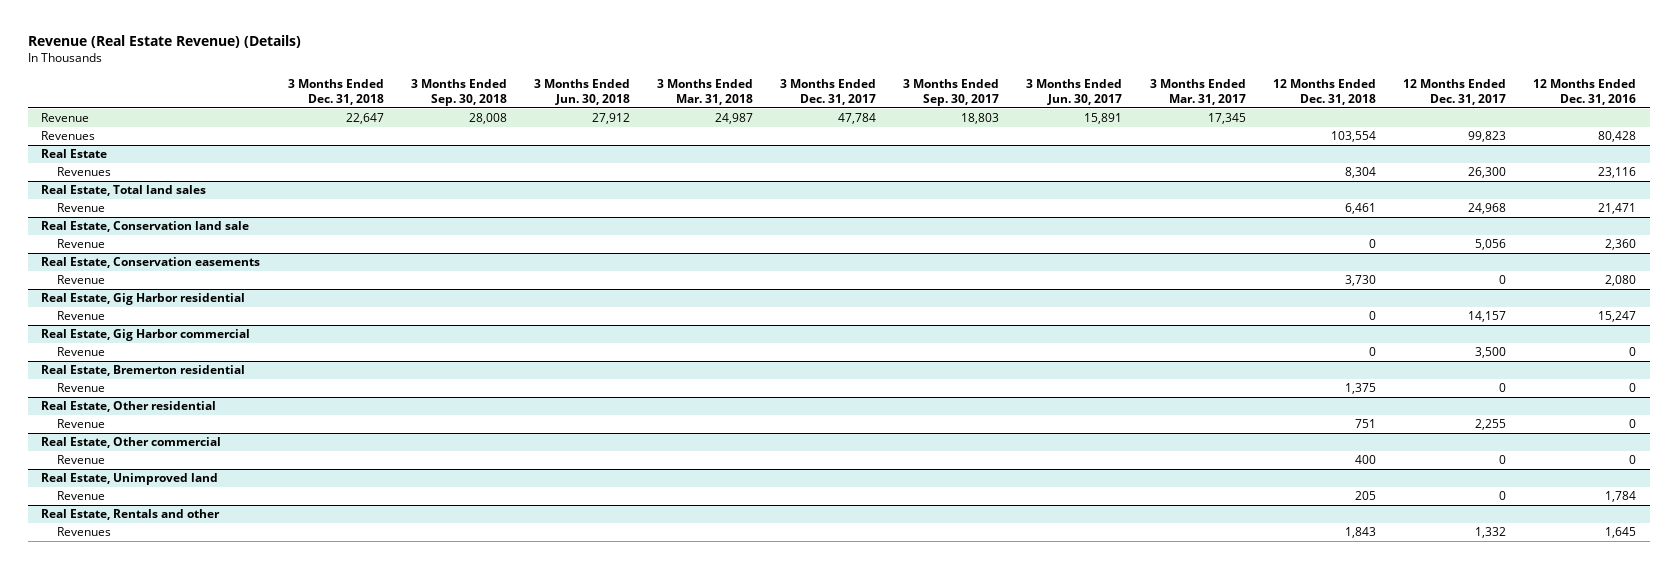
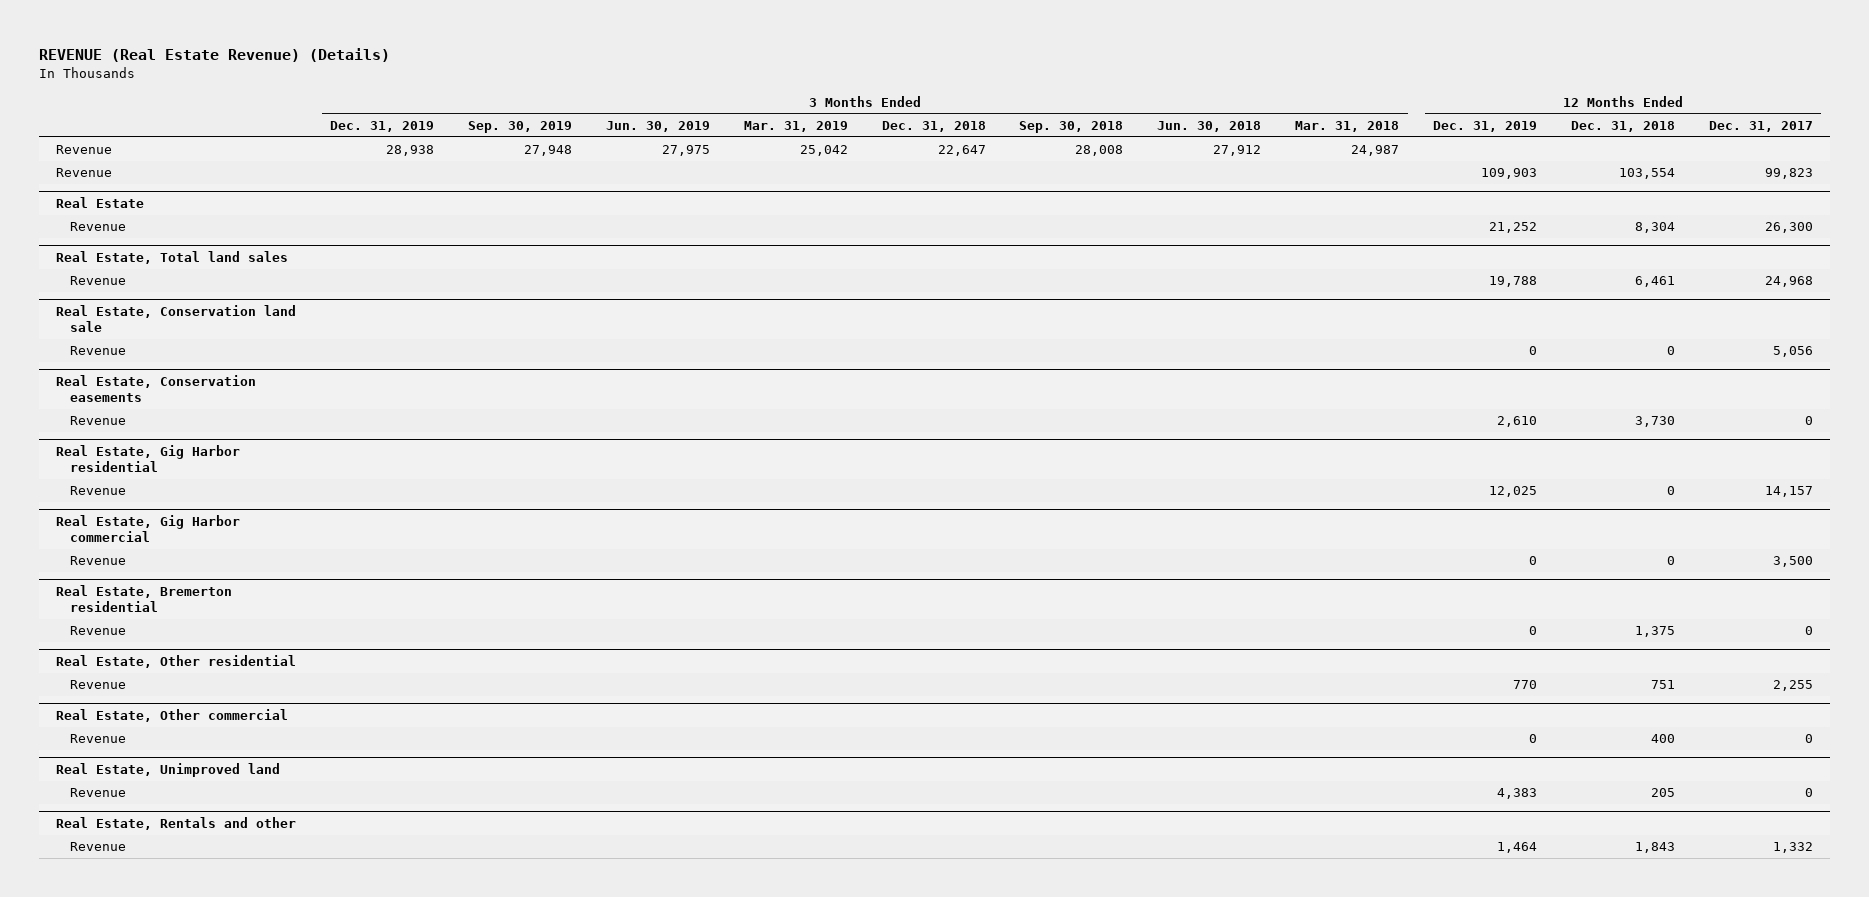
[27,35,301,49] Revenue (Real Estate Revenue) (Details) -> [39,47,391,62] REVENUE (Real Estate Revenue) (Details)
[780,78,877,105] 3 Months Ended Dec. 31, 2017 -> none
[903,78,1000,106] 3 Months Ended Sep. 30, 2017 -> none
[1026,78,1123,105] 3 Months Ended Jun. 30, 2017 -> none
[1149,78,1246,105] 3 Months Ended Mar. 31, 2017 -> none
[1532,78,1636,105] 12 Months Ended Dec. 31, 2016 -> none
none -> [330,121,435,133] Dec. 31, 2019
none -> [467,121,572,134] Sep. 30, 2019
none -> [605,121,710,133] Jun. 30, 2019
none -> [743,121,848,133] Mar. 31, 2019
none -> [1432,121,1537,133] Dec. 31, 2019
[41,131,96,141] Revenues -> [56,168,113,178] Revenue
[56,167,111,177] Revenues -> [70,222,127,232] Revenue
[56,527,111,537] Revenues -> [70,842,127,852] Revenue

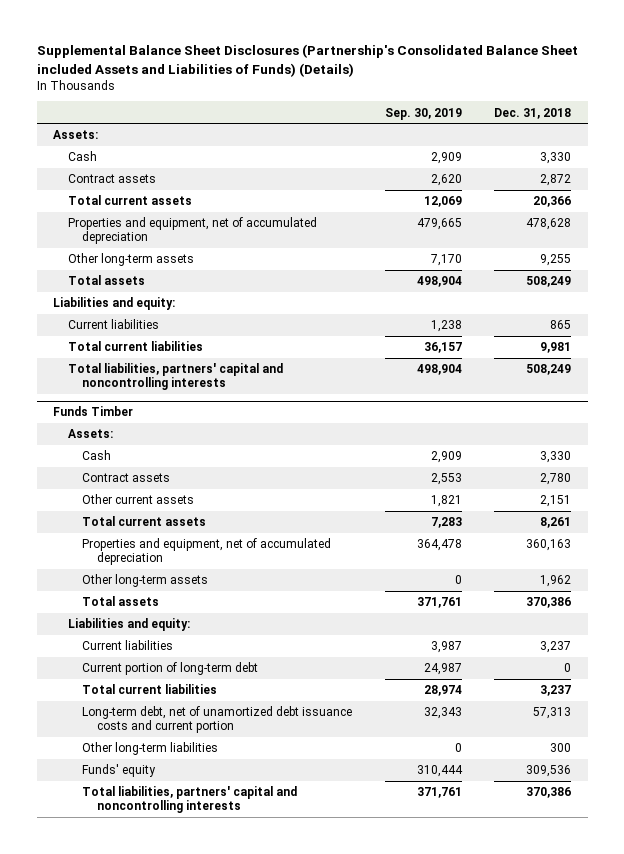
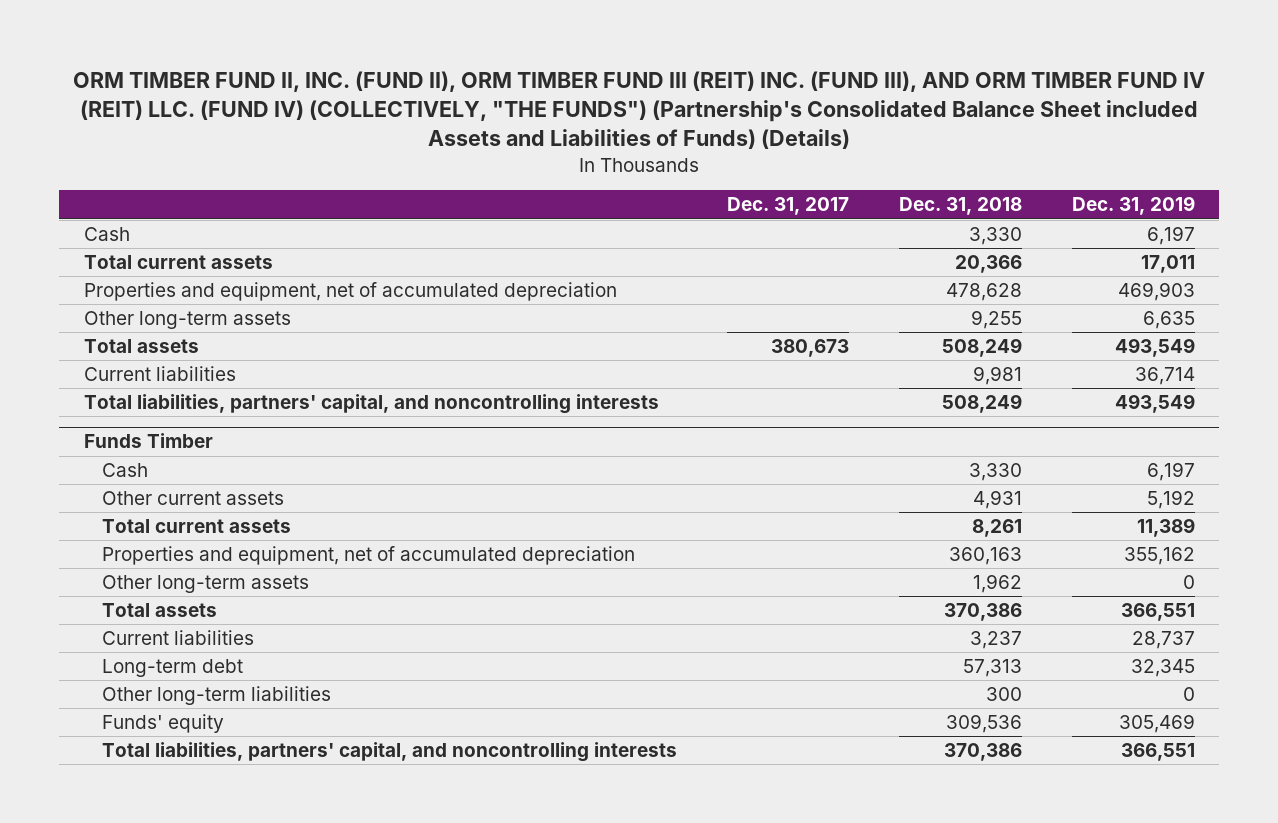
[36,44,578,77] Supplemental Balance Sheet Disclosures (Partnership's Consolidated Balance Sheet included Assets and Liabilities of Funds) (Details) -> [73,71,1206,150] ORM TIMBER FUND II, INC. (FUND II), ORM TIMBER FUND III (REIT) INC. (FUND III), AND ORM TIMBER FUND IV (REIT) LLC. (FUND IV) (COLLECTIVELY, "THE FUNDS") (Partnership's Consolidated Balance Sheet included Assets and Liabilities of Funds) (Details)
[384,107,462,120] Sep. 30, 2019 -> none
none -> [727,197,850,216] Dec. 31, 2017
none -> [1071,196,1195,216] Dec. 31, 2019
[53,130,99,140] Assets: -> none
[67,174,156,184] Contract assets -> none
[53,297,176,311] Liabilities and equity: -> none
[67,341,203,352] Total current liabilities -> none
[550,320,572,330] 865 -> [972,365,1022,385] 9,981
[67,363,283,391] Total liabilities, partners' capital and noncontrolling interests -> [83,393,659,414] Total liabilities, partners' capital, and noncontrolling interests
[67,429,113,439] Assets: -> none
[82,473,171,483] Contract assets -> none
[540,495,572,508] 2,151 -> [972,489,1022,509] 4,931
[67,618,190,632] Liabilities and equity: -> none
[82,662,259,676] Current portion of long-term debt -> none
[82,684,218,695] Total current liabilities -> none
[82,706,353,734] Long-term debt, net of unamortized debt issuance costs and current portion -> [102,658,244,677] Long-term debt
[82,786,298,814] Total liabilities, partners' capital and noncontrolling interests -> [102,741,678,762] Total liabilities, partners' capital, and noncontrolling interests

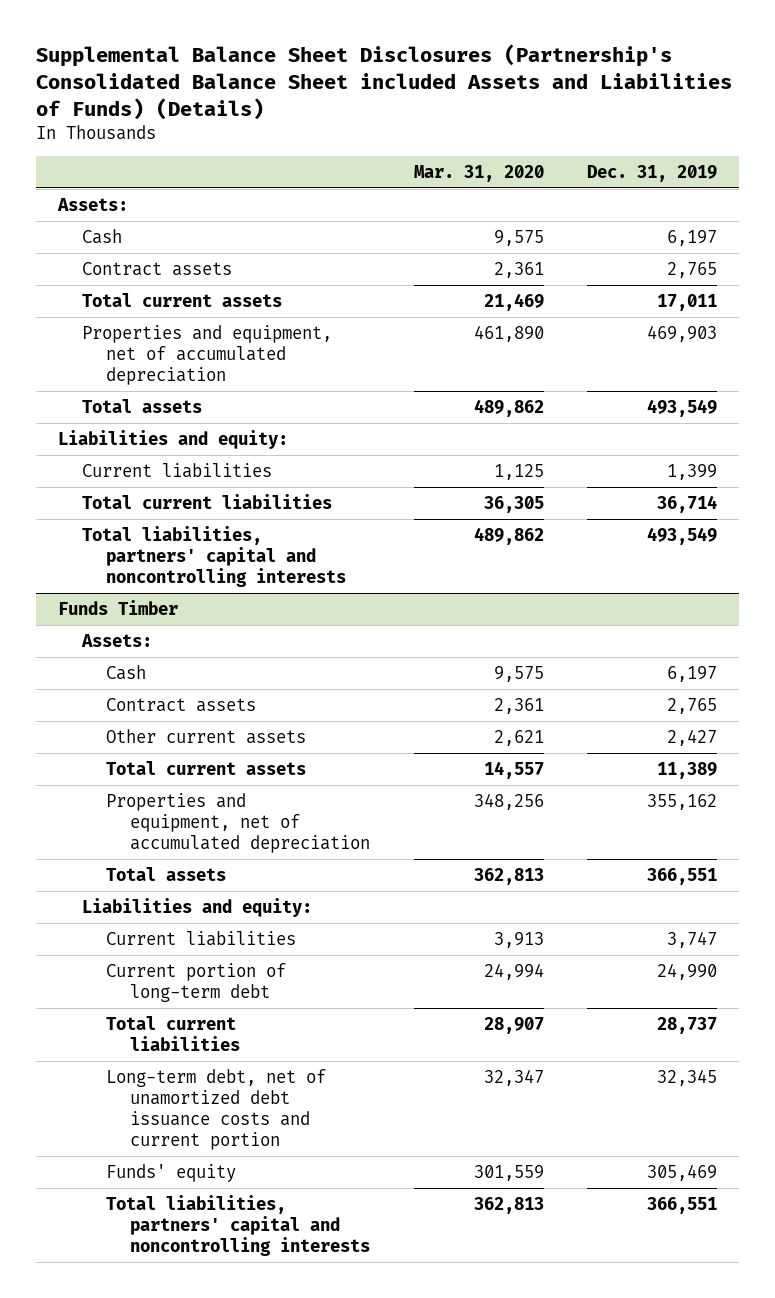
[73,71,1206,150] ORM TIMBER FUND II, INC. (FUND II), ORM TIMBER FUND III (REIT) INC. (FUND III), AND ORM TIMBER FUND IV (REIT) LLC. (FUND IV) (COLLECTIVELY, "THE FUNDS") (Partnership's Consolidated Balance Sheet included Assets and Liabilities of Funds) (Details) -> [35,44,732,120] Supplemental Balance Sheet Disclosures (Partnership's Consolidated Balance Sheet included Assets and Liabilities of Funds) (Details)
[727,197,850,216] Dec. 31, 2017 -> none
[898,197,1022,216] Dec. 31, 2018 -> none
none -> [413,165,544,183] Mar. 31, 2020
none -> [56,197,128,211] Assets:
none -> [81,261,232,276] Contract assets
[83,310,291,329] Other long-term assets -> none
none -> [57,429,288,449] Liabilities and equity:
[1134,366,1195,385] 36,714 -> [667,463,718,480] 1,399
none -> [81,493,332,509] Total current liabilities
[83,393,659,414] Total liabilities, partners' capital, and noncontrolling interests -> [81,525,347,588] Total liabilities, partners' capital and noncontrolling interests
none -> [80,633,152,647] Assets:
none -> [106,697,257,712] Contract assets
[1146,489,1195,509] 5,192 -> [667,728,718,746] 2,427
[102,574,310,593] Other long-term assets -> none
[102,685,332,705] Other long-term liabilities -> none
none -> [81,897,312,917] Liabilities and equity:
[1131,630,1195,649] 28,737 -> [667,930,718,948] 3,747
none -> [106,962,287,1002] Current portion of long-term debt
none -> [106,1015,241,1051] Total current liabilities
[102,658,244,677] Long-term debt -> [106,1068,327,1151] Long-term debt, net of unamortized debt issuance costs and current portion
[102,741,678,762] Total liabilities, partners' capital, and noncontrolling interests -> [106,1194,371,1257] Total liabilities, partners' capital and noncontrolling interests

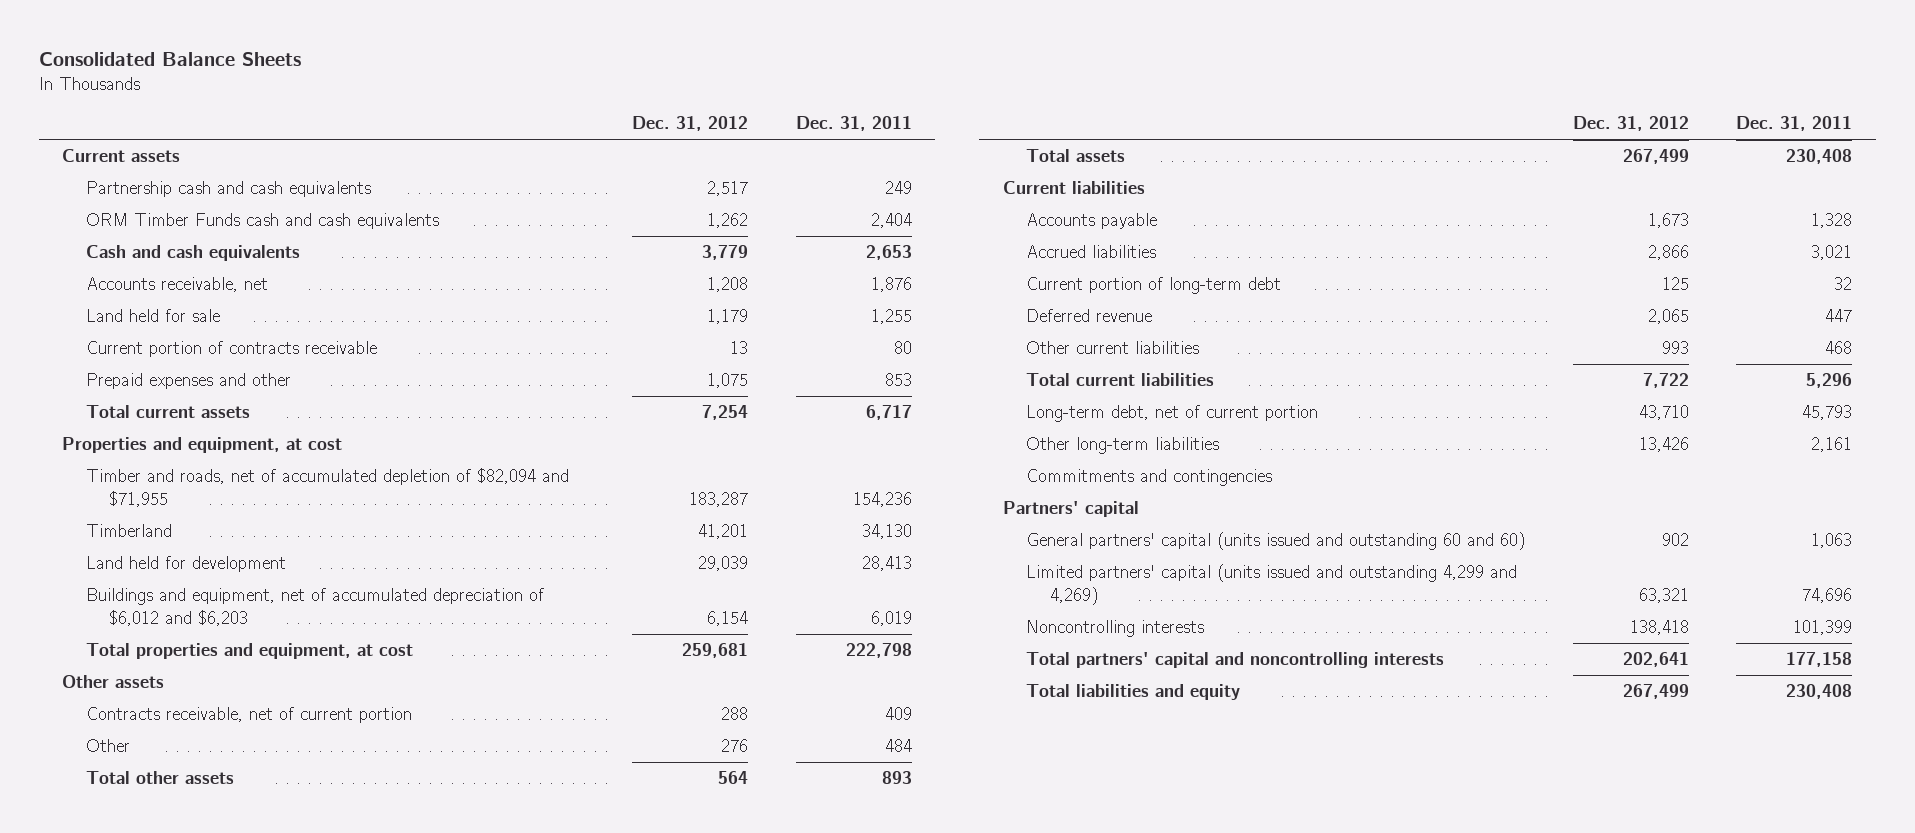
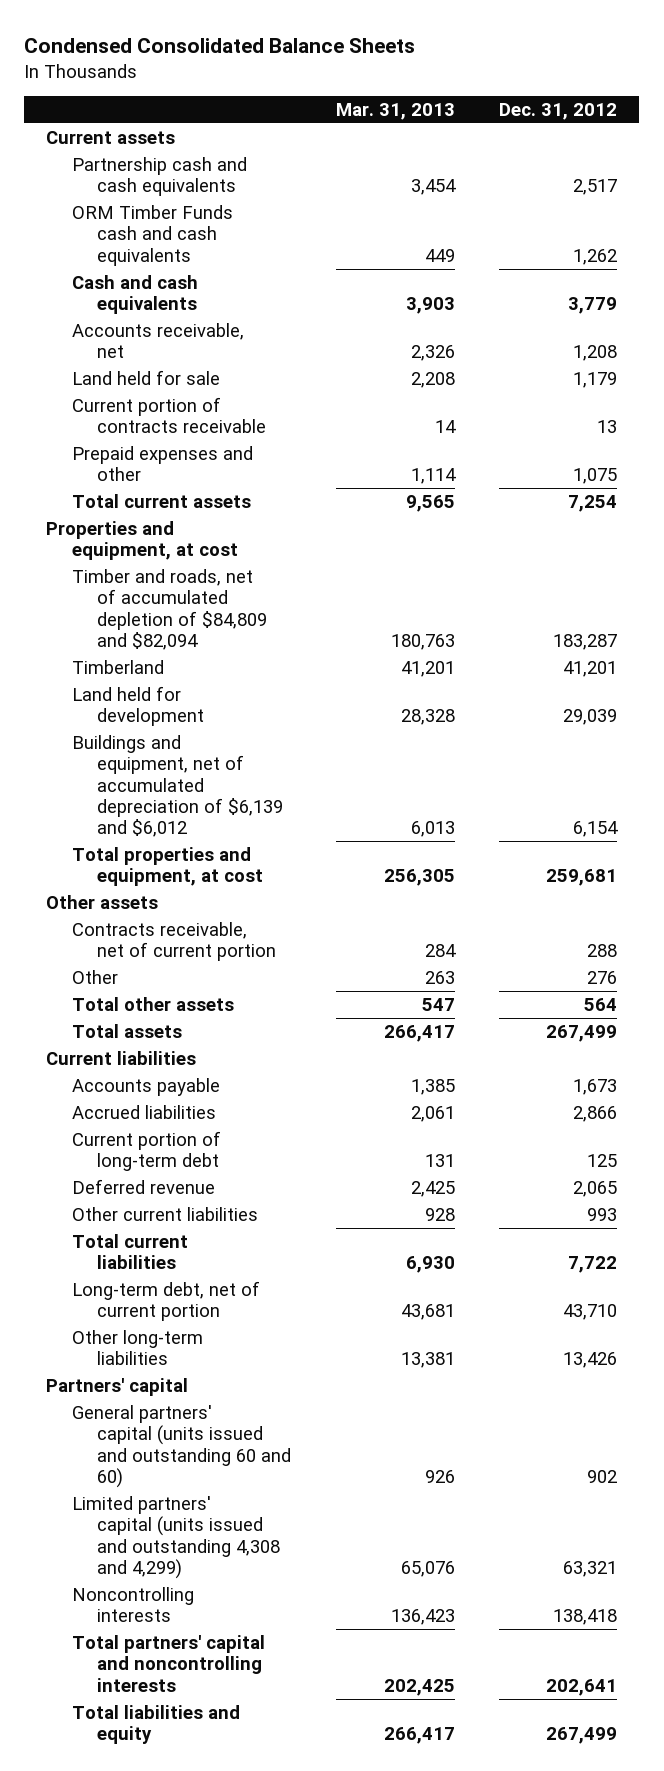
[38,51,301,66] Consolidated Balance Sheets -> [24,37,416,53] Condensed Consolidated Balance Sheets
[795,116,912,132] Dec. 31, 2011 -> none
none -> [335,102,455,120] Mar. 31, 2013
[85,468,569,507] Timber and roads, net of accumulated depletion of $82,094 and $71,955 -> [71,568,268,651] Timber and roads, net of accumulated depletion of $84,809 and $82,094
[85,588,544,626] Buildings and equipment, net of accumulated depreciation of $6,012 and $6,203 -> [71,734,284,838] Buildings and equipment, net of accumulated depreciation of $6,139 and $6,012
[1026,469,1273,487] Commitments and contingencies -> none
[1026,564,1518,605] Limited partners' capital (units issued and outstanding 4,299 and 4,269) -> [71,1495,281,1580] Limited partners' capital (units issued and outstanding 4,308 and 4,299)

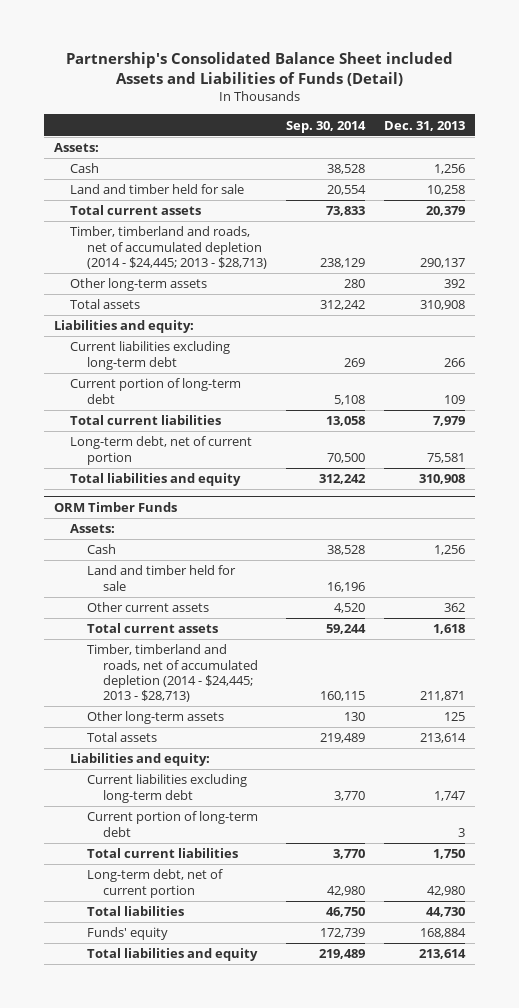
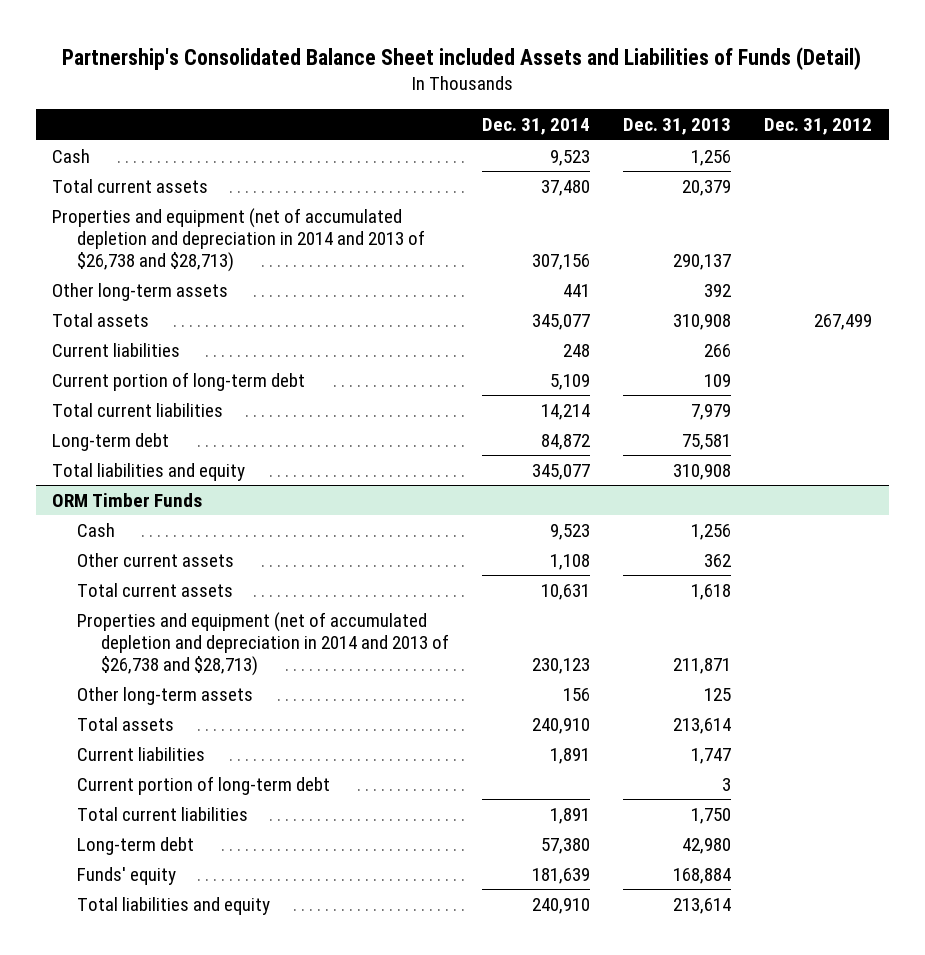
[286,120,367,133] Sep. 30, 2014 -> none
none -> [481,118,590,136] Dec. 31, 2014
none -> [764,118,873,136] Dec. 31, 2012
[53,143,99,153] Assets: -> none
[70,184,245,195] Land and timber held for sale -> none
[70,226,267,269] Timber, timberland and roads, net of accumulated depletion (2014 - $24,445; 2013 - $28,713) -> [52,207,425,272] Properties and equipment (net of accumulated depletion and depreciation in 2014 and 2013 of $26,738 and $28,713)
[53,320,194,334] Liabilities and equity: -> none
[70,341,231,370] Current liabilities excluding long-term debt -> [52,342,181,357] Current liabilities
[70,436,253,465] Long-term debt, net of current portion -> [52,432,170,451] Long-term debt
[70,524,116,534] Assets: -> none
[86,565,236,591] Land and timber held for sale -> none
[86,644,258,703] Timber, timberland and roads, net of accumulated depletion (2014 - $24,445; 2013 - $28,713) -> [76,611,449,676] Properties and equipment (net of accumulated depletion and depreciation in 2014 and 2013 of $26,738 and $28,713)
[70,753,211,767] Liabilities and equity: -> none
[86,774,247,803] Current liabilities excluding long-term debt -> [76,746,205,761] Current liabilities
[86,906,184,917] Total liabilities -> none
[86,869,223,898] Long-term debt, net of current portion -> [76,836,194,855] Long-term debt

